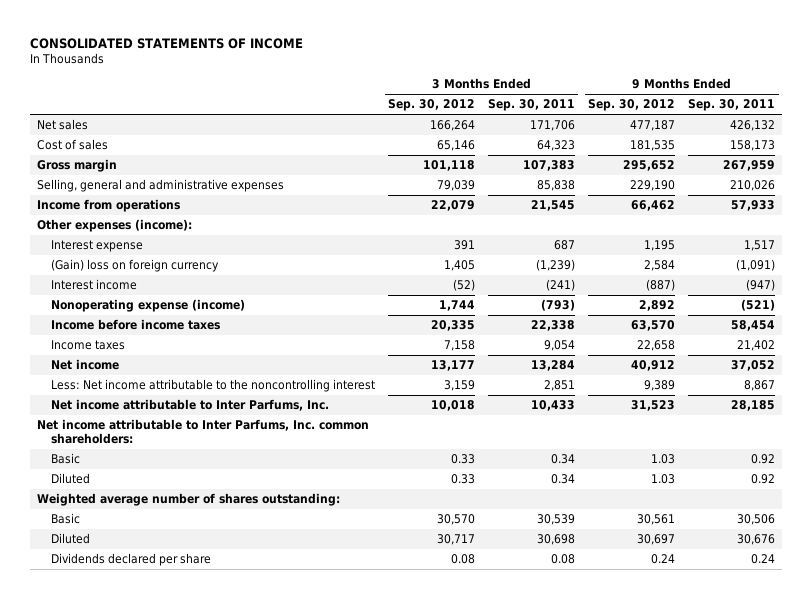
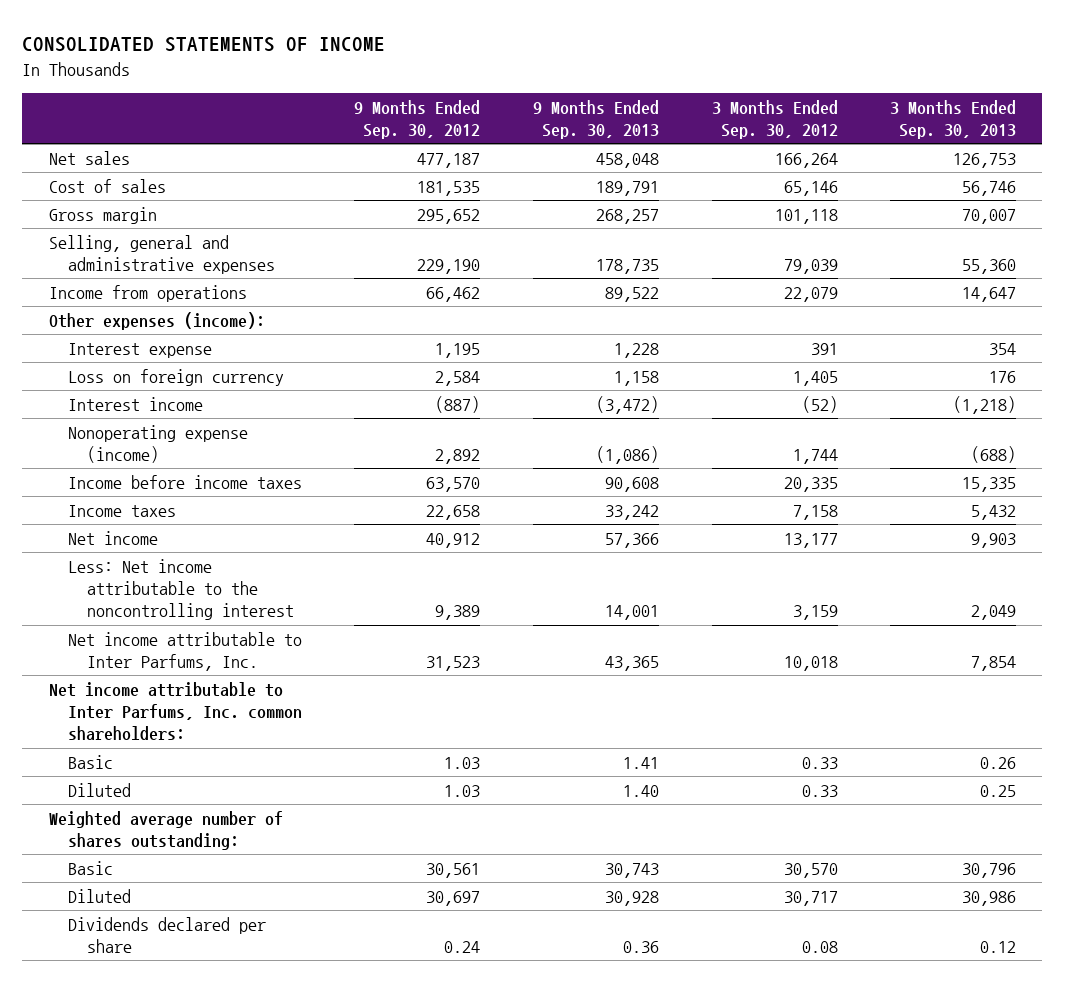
[488,99,576,112] Sep. 30, 2011 -> none
[688,99,776,112] Sep. 30, 2011 -> none
none -> [532,99,659,140] 9 Months Ended Sep. 30, 2013
none -> [890,99,1017,140] 3 Months Ended Sep. 30, 2013
[51,259,220,273] (Gain) loss on foreign currency -> [67,368,284,386] Loss on foreign currency

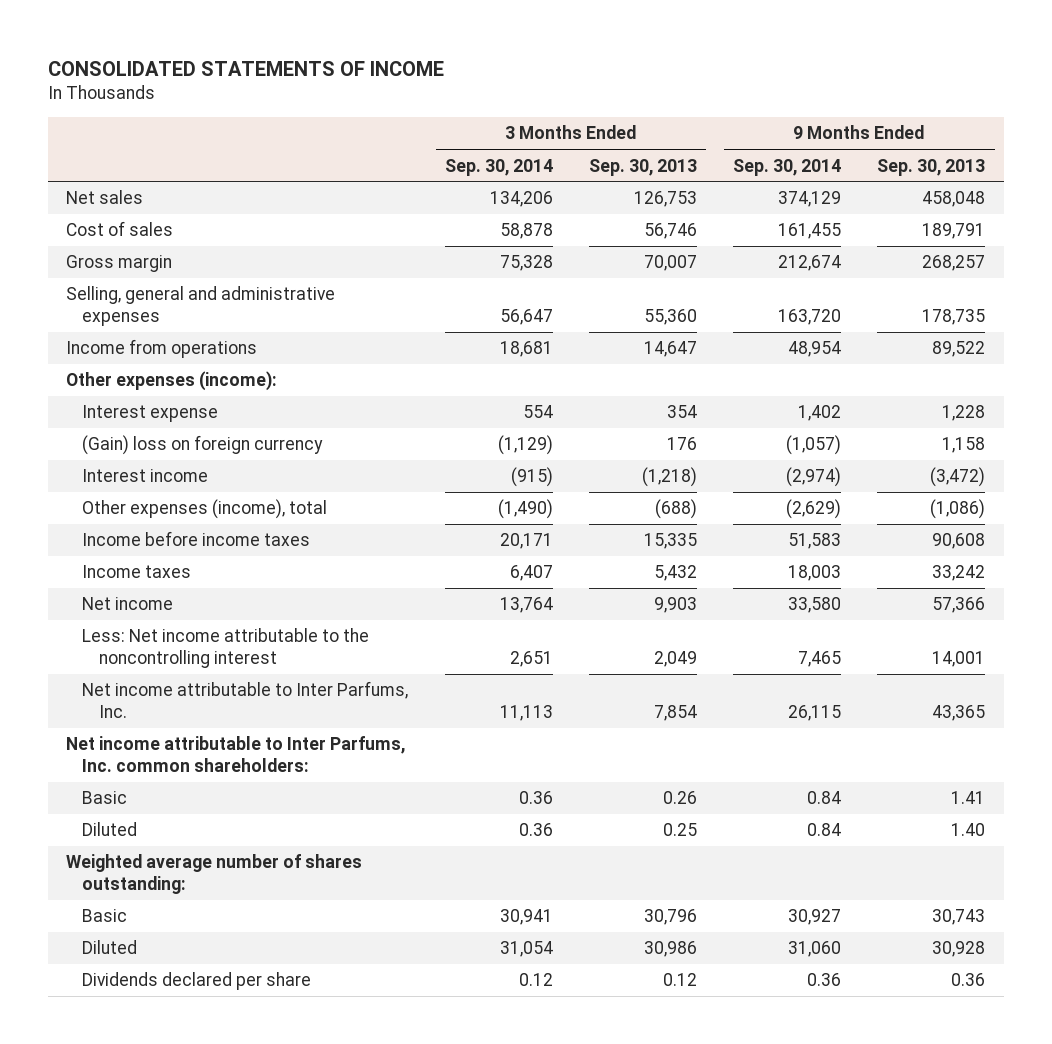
[354,99,481,140] 9 Months Ended Sep. 30, 2012 -> none
[711,99,838,140] 3 Months Ended Sep. 30, 2012 -> none
none -> [444,158,553,176] Sep. 30, 2014
none -> [733,158,842,176] Sep. 30, 2014
[67,368,284,386] Loss on foreign currency -> [82,435,324,456] (Gain) loss on foreign currency
[67,424,248,464] Nonoperating expense (income) -> [82,499,328,520] Other expenses (income), total

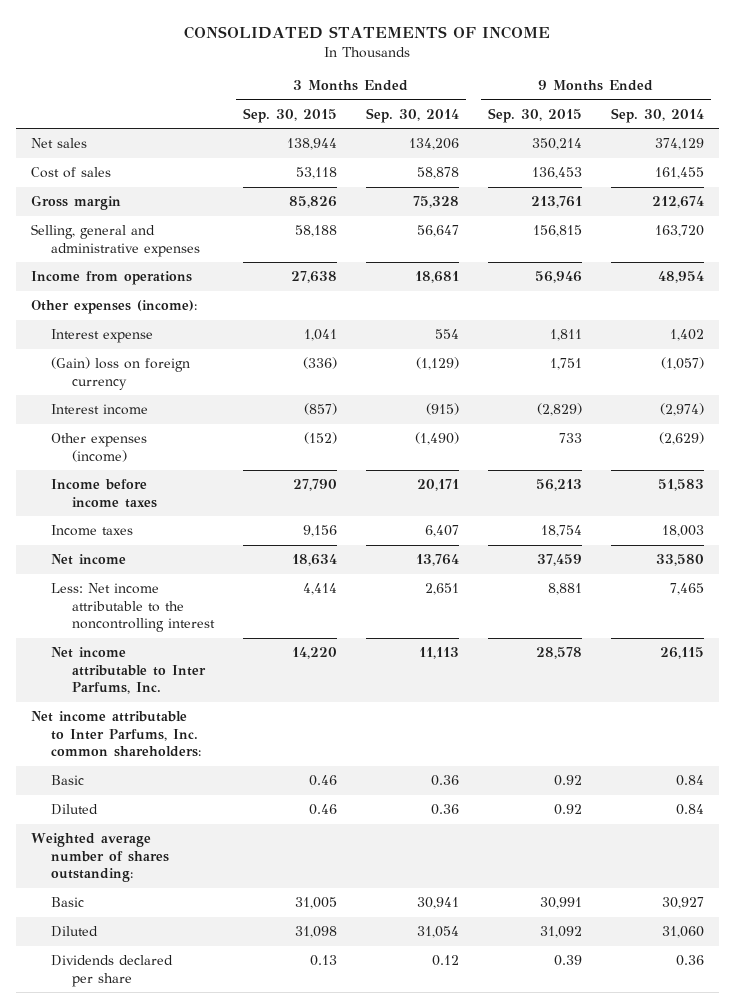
[588,158,697,176] Sep. 30, 2013 -> none
[877,158,986,176] Sep. 30, 2013 -> none
none -> [242,107,337,123] Sep. 30, 2015
none -> [488,107,583,123] Sep. 30, 2015
[82,499,328,520] Other expenses (income), total -> [51,433,148,462] Other expenses (income)

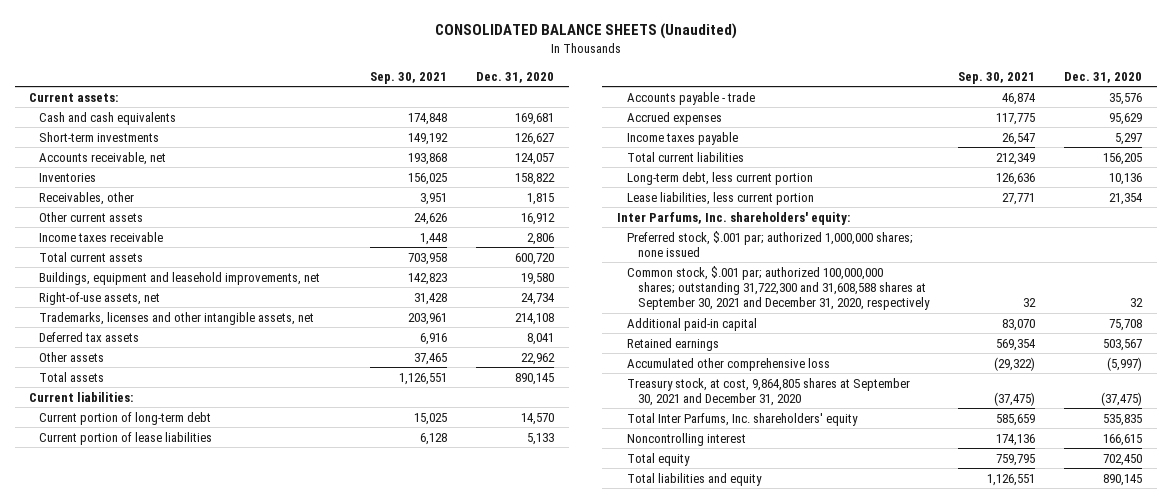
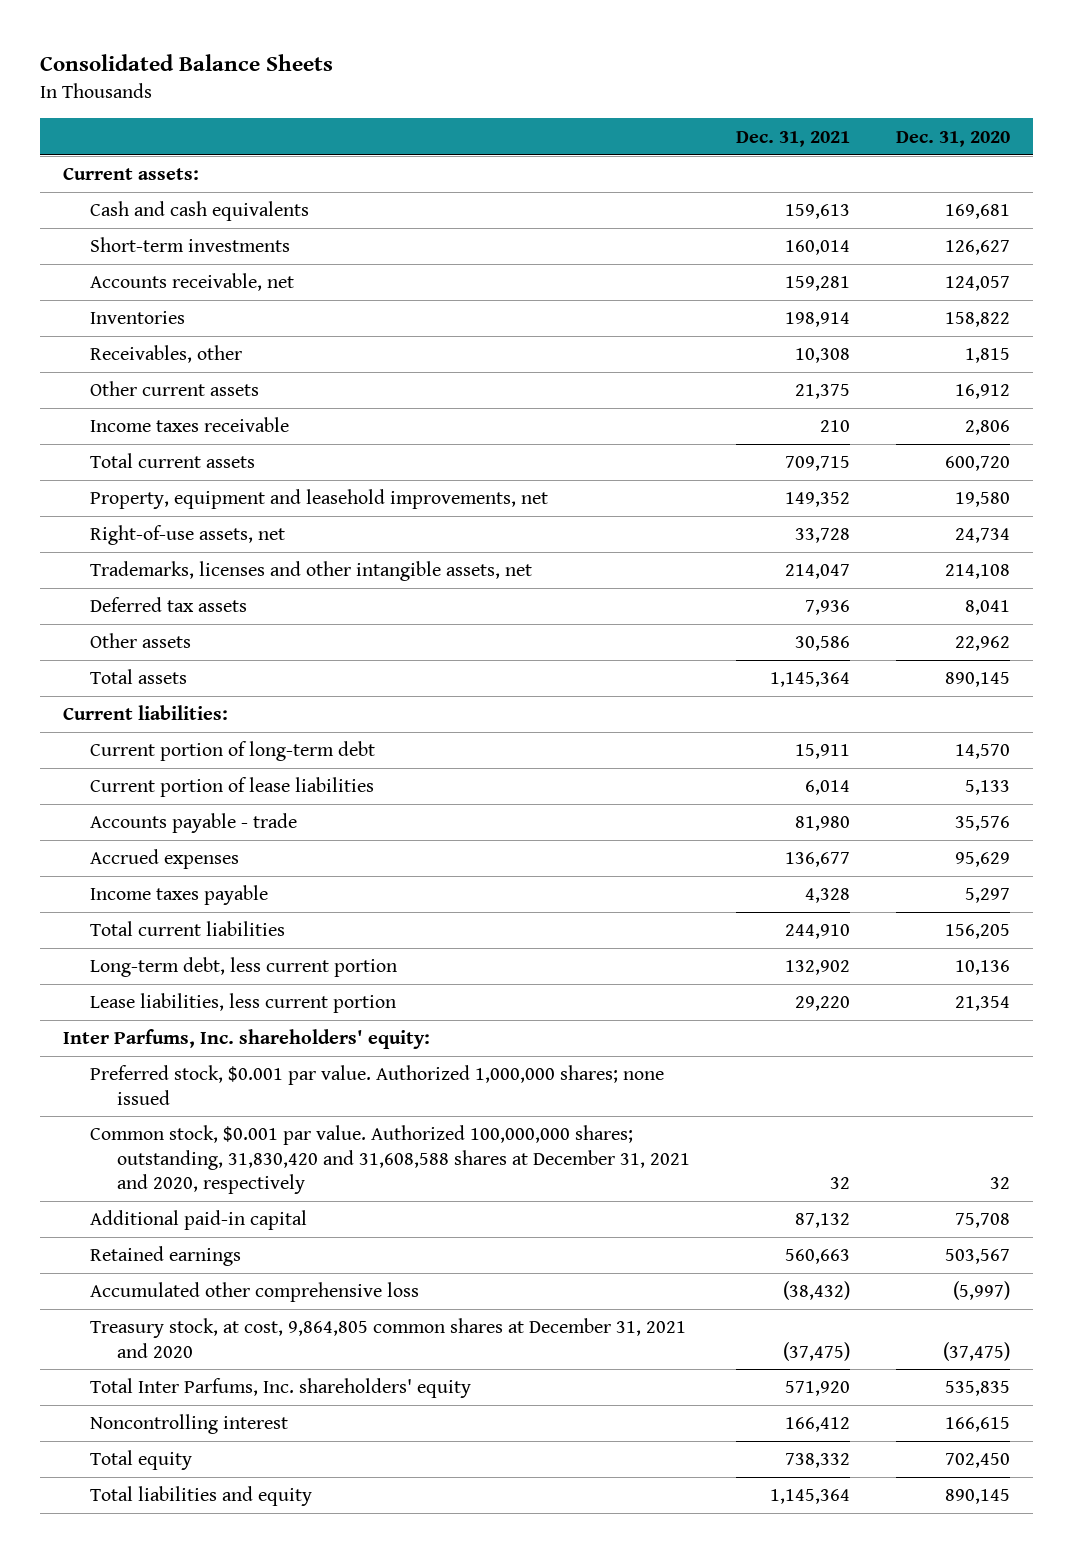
[434,23,737,40] CONSOLIDATED BALANCE SHEETS (Unaudited) -> [39,54,333,72] Consolidated Balance Sheets
[370,71,448,84] Sep. 30, 2021 -> none
none -> [736,130,851,147] Dec. 31, 2021
[39,271,321,285] Buildings, equipment and leasehold improvements, net -> [89,489,548,510] Property, equipment and leasehold improvements, net
[627,230,914,258] Preferred stock, $.001 par; authorized 1,000,000 shares; none issued -> [89,1065,664,1105] Preferred stock, $0.001 par value. Authorized 1,000,000 shares; none issued
[627,265,930,311] Common stock, $.001 par; authorized 100,000,000 shares; outstanding 31,722,300 and 31,608,588 shares at September 30, 2021 and December 31, 2020, respectively -> [89,1125,691,1194] Common stock, $0.001 par value. Authorized 100,000,000 shares; outstanding, 31,830,420 and 31,608,588 shares at December 31, 2021 and 2020, respectively
[627,377,911,407] Treasury stock, at cost, 9,864,805 shares at September 30, 2021 and December 31, 2020 -> [89,1318,686,1358] Treasury stock, at cost, 9,864,805 common shares at December 31, 2021 and 2020

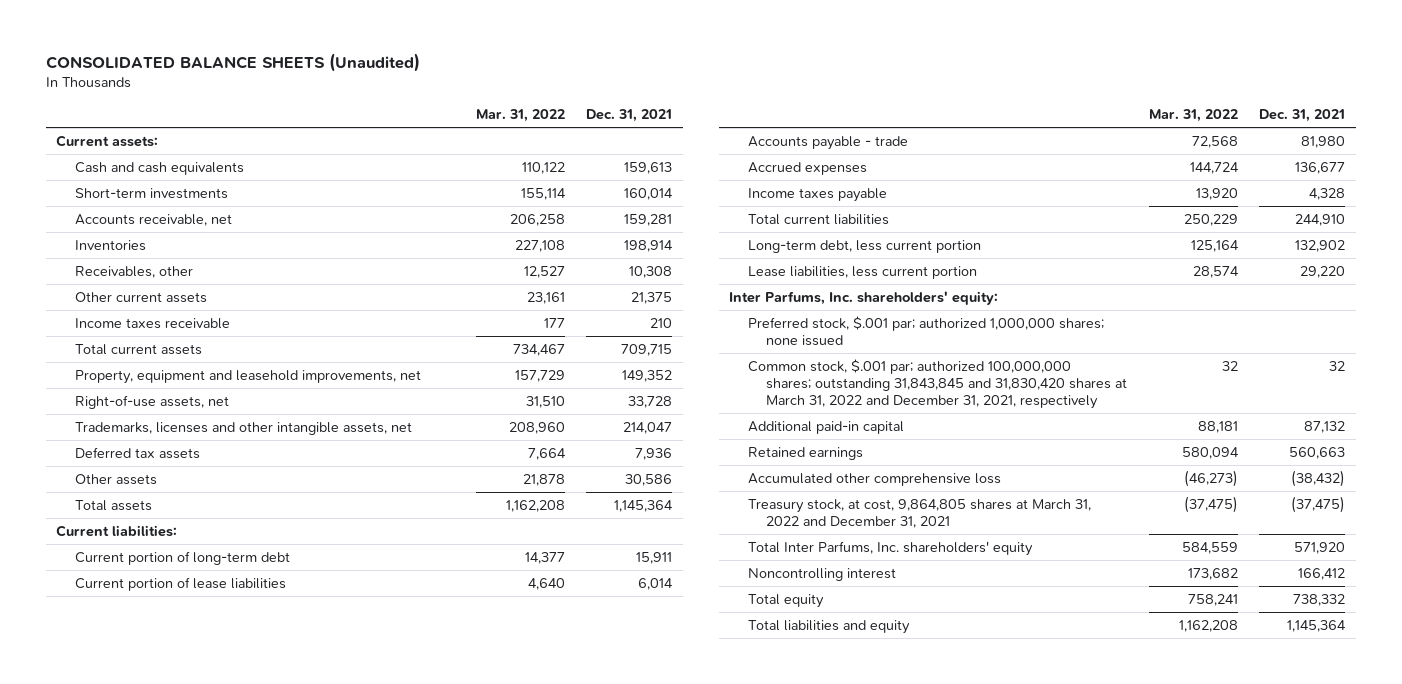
[39,54,333,72] Consolidated Balance Sheets -> [45,53,420,73] CONSOLIDATED BALANCE SHEETS (Unaudited)
[896,130,1011,147] Dec. 31, 2020 -> none
none -> [475,109,565,123] Mar. 31, 2022
[89,1065,664,1105] Preferred stock, $0.001 par value. Authorized 1,000,000 shares; none issued -> [747,315,1104,346] Preferred stock, $.001 par; authorized 1,000,000 shares; none issued
[89,1125,691,1194] Common stock, $0.001 par value. Authorized 100,000,000 shares; outstanding, 31,830,420 and 31,608,588 shares at December 31, 2021 and 2020, respectively -> [747,358,1128,410] Common stock, $.001 par; authorized 100,000,000 shares; outstanding 31,843,845 and 31,830,420 shares at March 31, 2022 and December 31, 2021, respectively
[89,1318,686,1358] Treasury stock, at cost, 9,864,805 common shares at December 31, 2021 and 2020 -> [747,498,1091,528] Treasury stock, at cost, 9,864,805 shares at March 31, 2022 and December 31, 2021

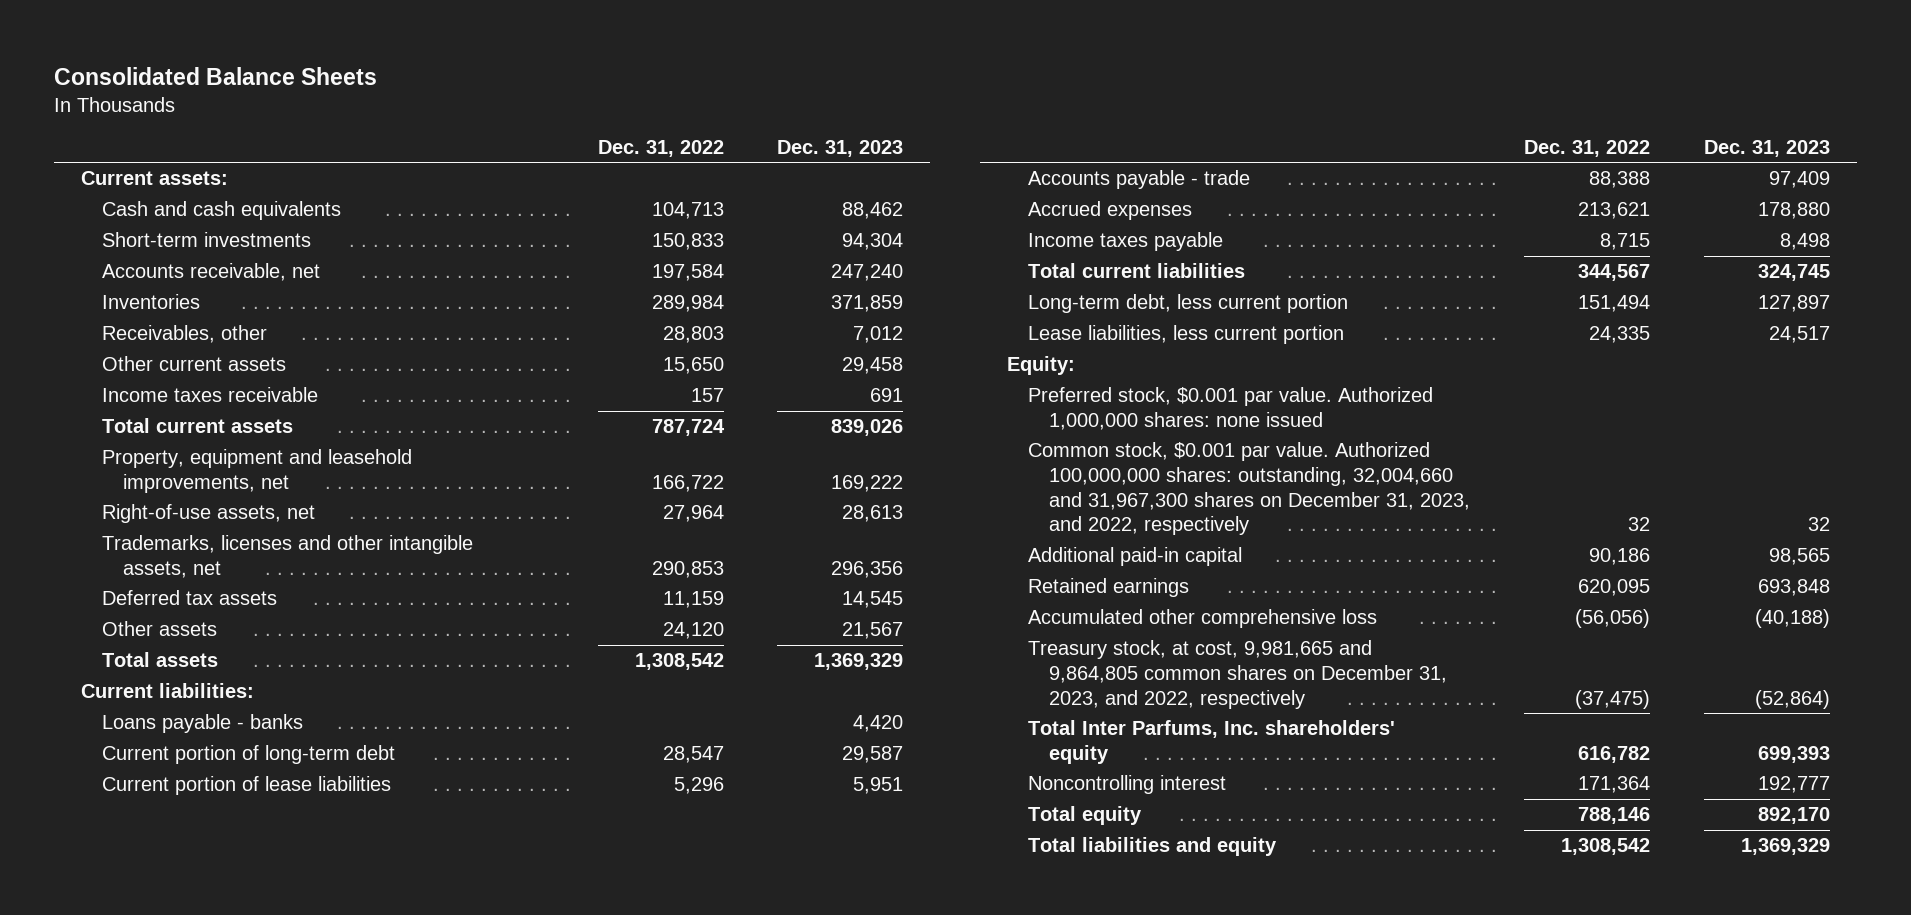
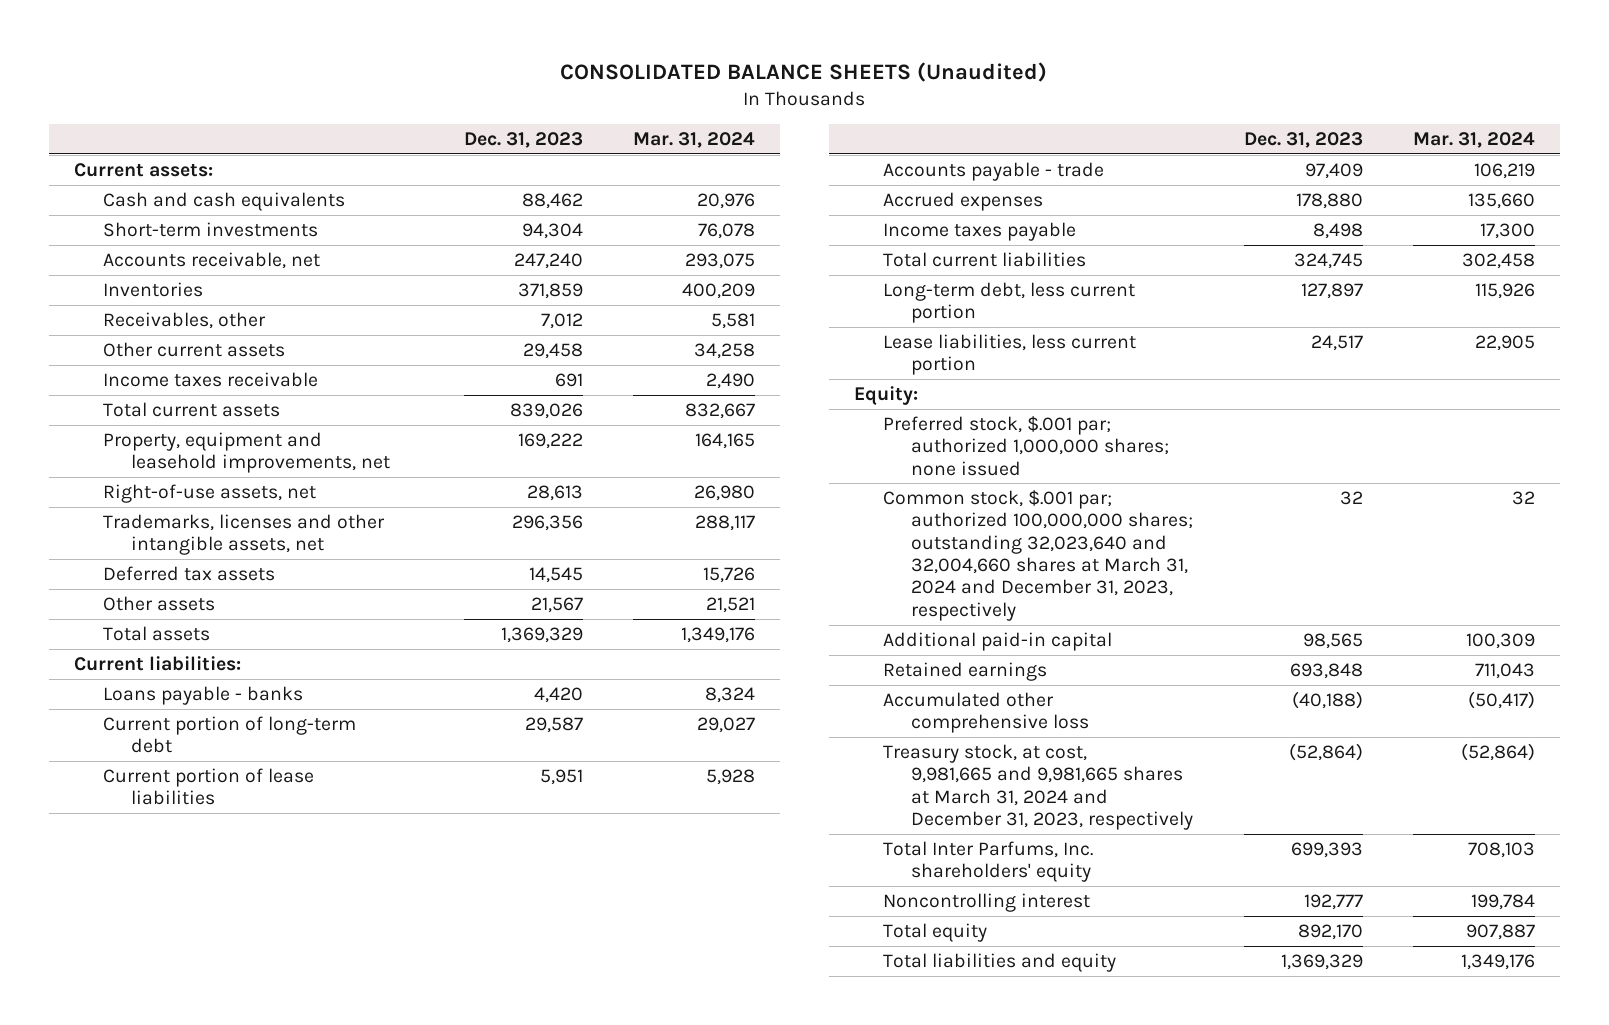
[53,66,377,85] Consolidated Balance Sheets -> [560,61,1048,82] CONSOLIDATED BALANCE SHEETS (Unaudited)
[597,140,724,158] Dec. 31, 2022 -> none
none -> [633,131,756,148] Mar. 31, 2024
[1028,387,1434,430] Preferred stock, $0.001 par value. Authorized 1,000,000 shares: none issued -> [882,415,1170,476] Preferred stock, $.001 par; authorized 1,000,000 shares; none issued
[1028,442,1471,536] Common stock, $0.001 par value. Authorized 100,000,000 shares: outstanding, 32,004,660 and 31,967,300 shares on December 31, 2023, and 2022, respectively -> [882,489,1194,621] Common stock, $.001 par; authorized 100,000,000 shares; outstanding 32,023,640 and 32,004,660 shares at March 31, 2024 and December 31, 2023, respectively
[1028,640,1448,709] Treasury stock, at cost, 9,981,665 and 9,864,805 common shares on December 31, 2023, and 2022, respectively -> [882,743,1194,831] Treasury stock, at cost, 9,981,665 and 9,981,665 shares at March 31, 2024 and December 31, 2023, respectively

